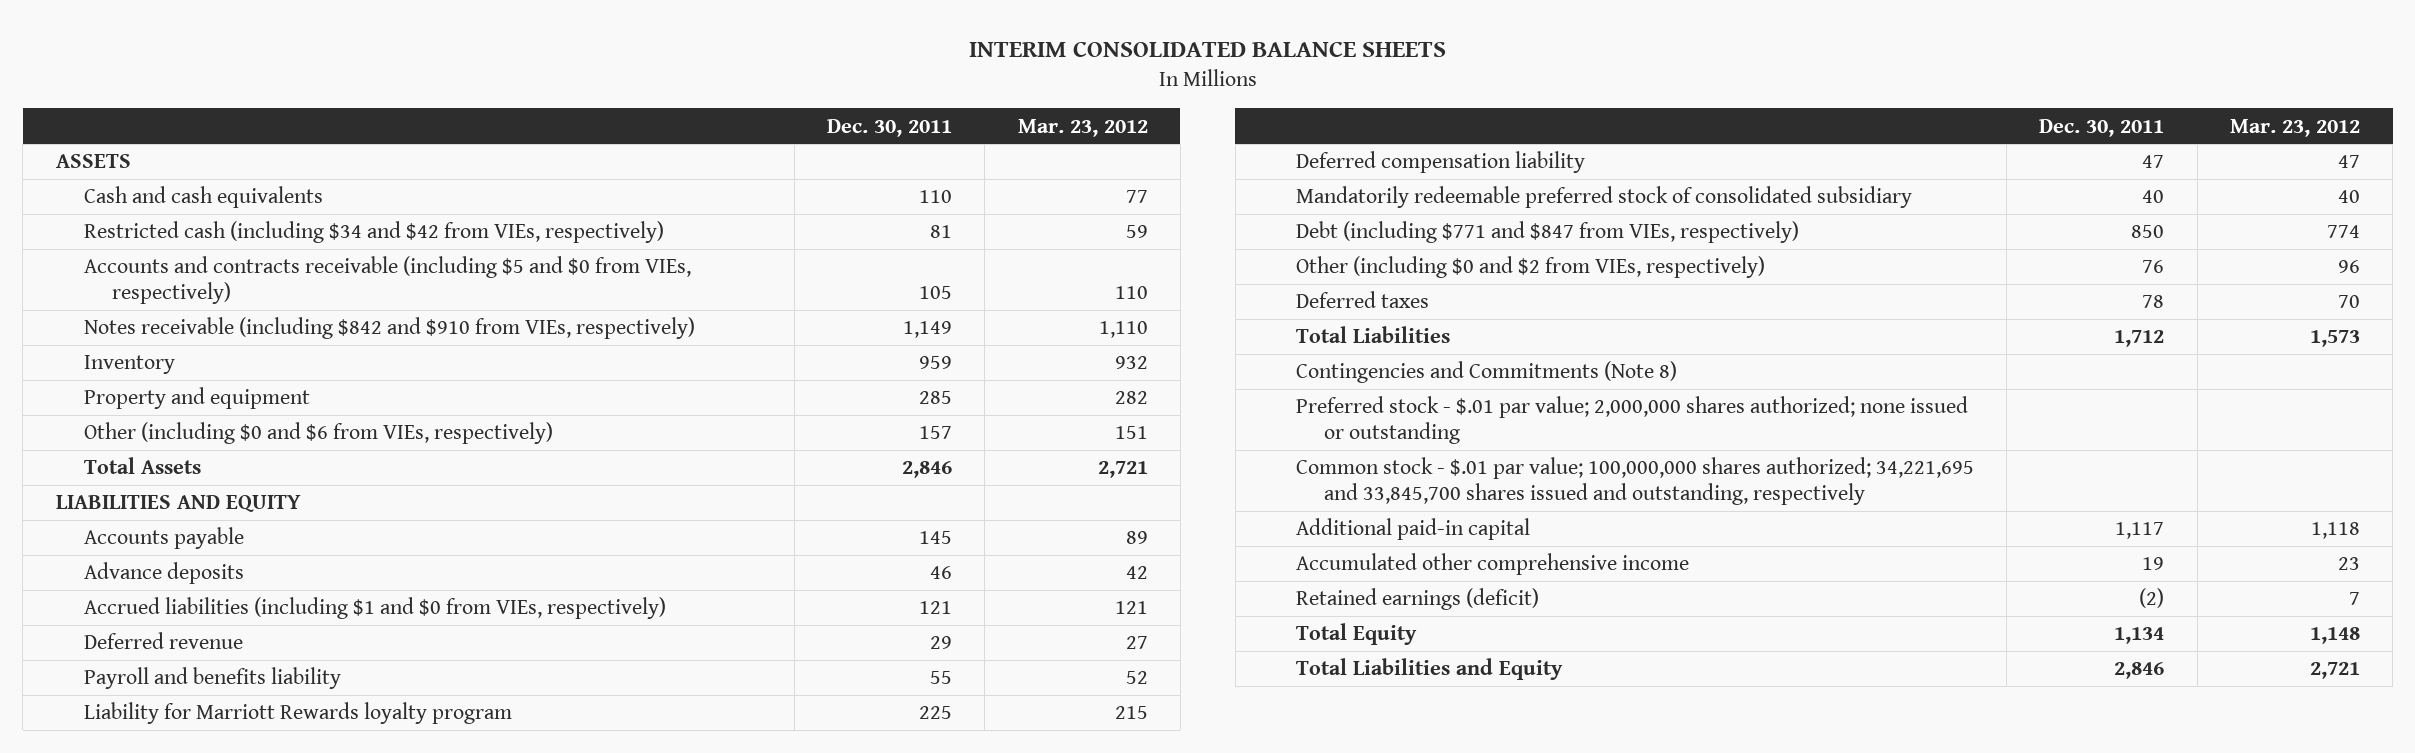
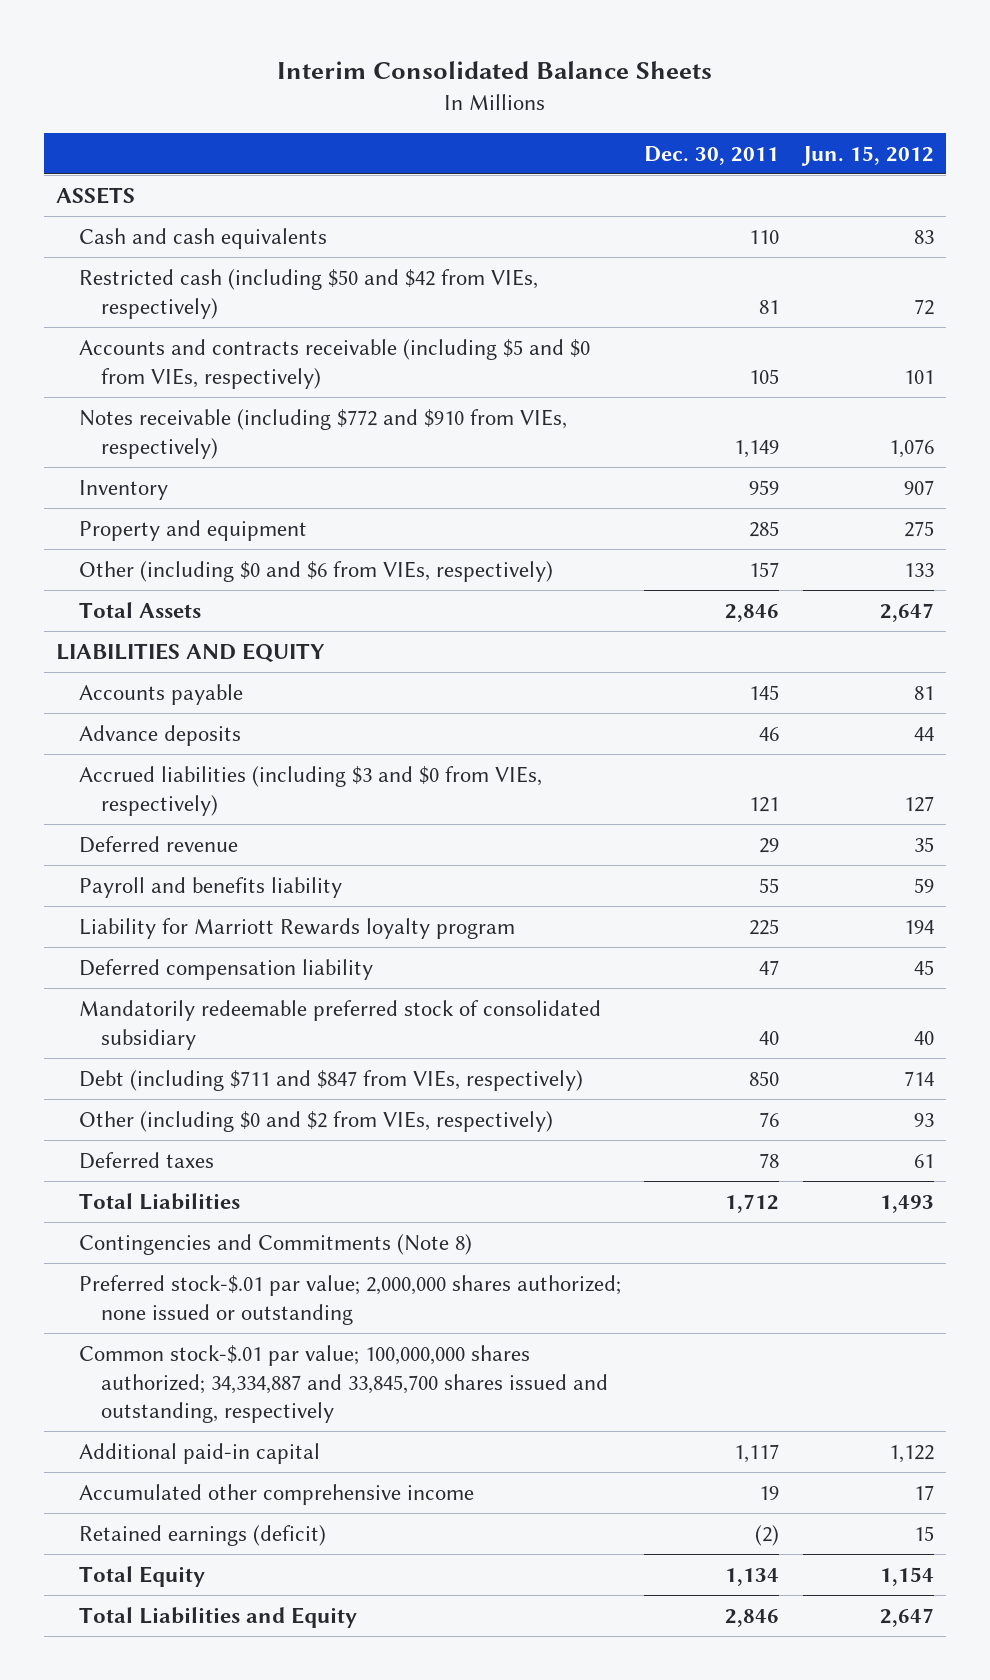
[968,40,1446,57] INTERIM CONSOLIDATED BALANCE SHEETS -> [277,61,713,80] Interim Consolidated Balance Sheets
[1017,118,1148,137] Mar. 23, 2012 -> none
none -> [801,145,935,166] Jun. 15, 2012
[83,221,664,244] Restricted cash (including $34 and $42 from VIEs, respectively) -> [78,268,538,319] Restricted cash (including $50 and $42 from VIEs, respectively)
[83,317,695,340] Notes receivable (including $842 and $910 from VIEs, respectively) -> [78,408,567,459] Notes receivable (including $772 and $910 from VIEs, respectively)
[83,597,666,620] Accrued liabilities (including $1 and $0 from VIEs, respectively) -> [78,765,542,816] Accrued liabilities (including $3 and $0 from VIEs, respectively)
[1295,221,1799,244] Debt (including $771 and $847 from VIEs, respectively) -> [78,1069,583,1091] Debt (including $711 and $847 from VIEs, respectively)
[1295,396,1968,445] Preferred stock - $.01 par value; 2,000,000 shares authorized; none issued or outstanding -> [78,1274,621,1325] Preferred stock-$.01 par value; 2,000,000 shares authorized; none issued or outstanding
[1295,457,1974,506] Common stock - $.01 par value; 100,000,000 shares authorized; 34,221,695 and 33,845,700 shares issued and outstanding, respectively -> [78,1344,609,1424] Common stock-$.01 par value; 100,000,000 shares authorized; 34,334,887 and 33,845,700 shares issued and outstanding, respectively

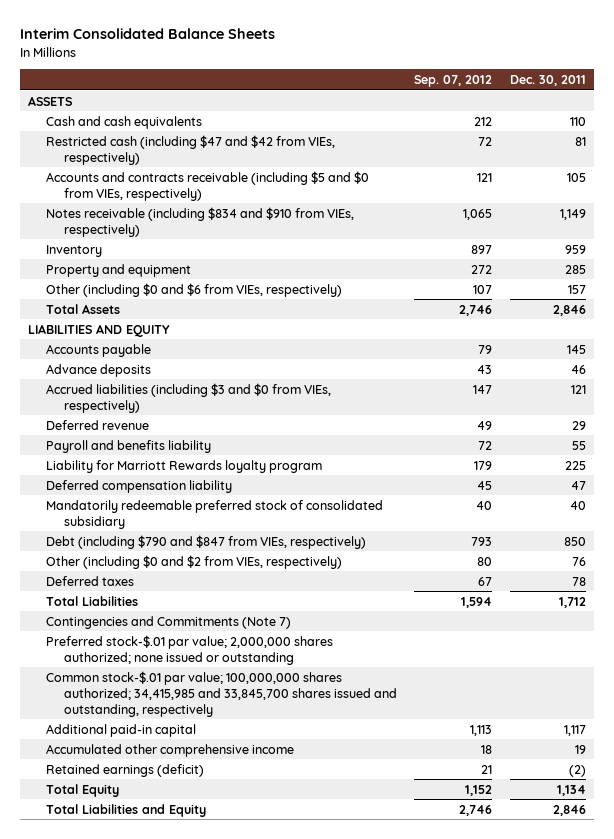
[801,145,935,166] Jun. 15, 2012 -> none
none -> [414,74,493,87] Sep. 07, 2012
[78,268,538,319] Restricted cash (including $50 and $42 from VIEs, respectively) -> [46,134,336,165] Restricted cash (including $47 and $42 from VIEs, respectively)
[78,408,567,459] Notes receivable (including $772 and $910 from VIEs, respectively) -> [46,206,355,237] Notes receivable (including $834 and $910 from VIEs, respectively)
[78,1069,583,1091] Debt (including $711 and $847 from VIEs, respectively) -> [46,534,367,549] Debt (including $790 and $847 from VIEs, respectively)
[78,1233,472,1255] Contingencies and Commitments (Note 8) -> [46,615,292,629] Contingencies and Commitments (Note 7)
[78,1344,609,1424] Common stock-$.01 par value; 100,000,000 shares authorized; 34,334,887 and 33,845,700 shares issued and outstanding, respectively -> [46,670,398,717] Common stock-$.01 par value; 100,000,000 shares authorized; 34,415,985 and 33,845,700 shares issued and outstanding, respectively

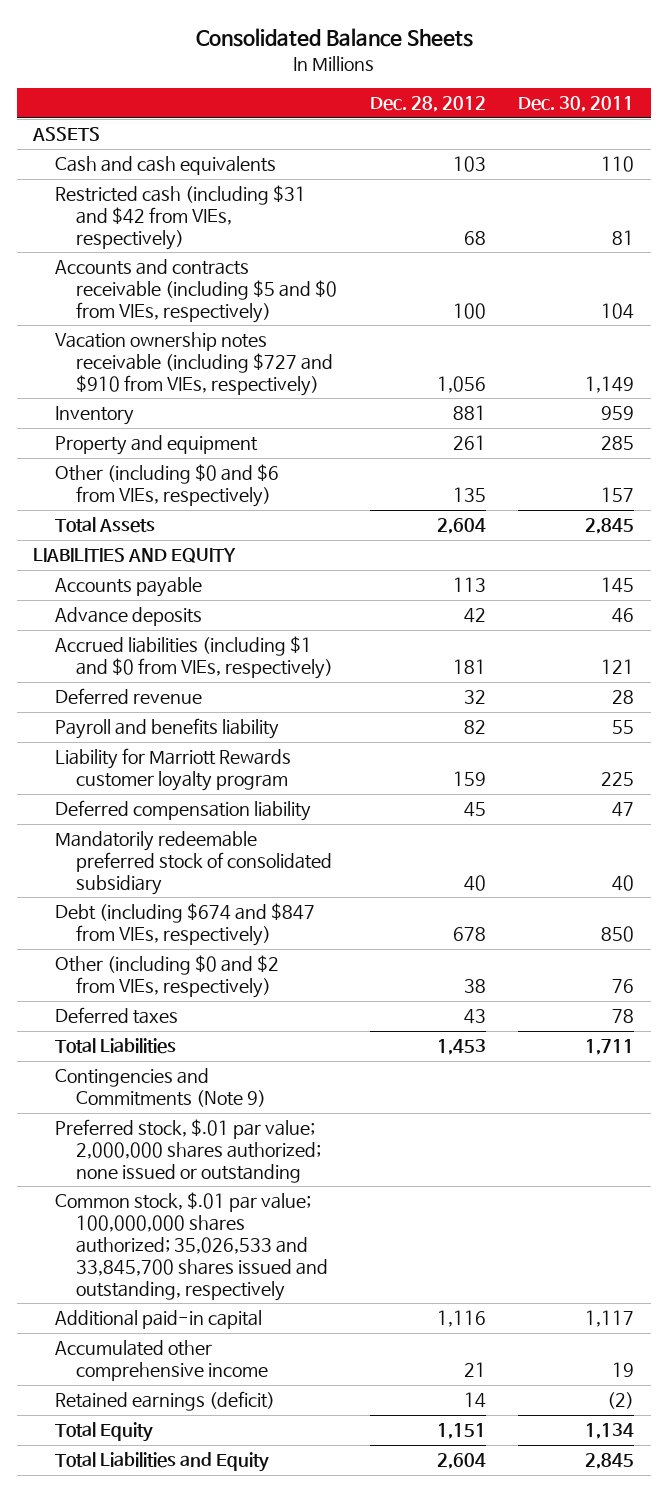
[19,28,275,40] Interim Consolidated Balance Sheets -> [195,28,473,48] Consolidated Balance Sheets
[414,74,493,87] Sep. 07, 2012 -> none
none -> [369,96,486,113] Dec. 28, 2012
[46,134,336,165] Restricted cash (including $47 and $42 from VIEs, respectively) -> [54,185,306,251] Restricted cash (including $31 and $42 from VIEs, respectively)
[566,172,586,182] 105 -> [601,303,635,320] 104
[46,206,355,237] Notes receivable (including $834 and $910 from VIEs, respectively) -> [54,332,334,397] Vacation ownership notes receivable (including $727 and $910 from VIEs, respectively)
[552,304,586,316] 2,846 -> [585,518,635,535] 2,845
[46,382,332,413] Accrued liabilities (including $3 and $0 from VIEs, respectively) -> [54,636,334,680] Accrued liabilities (including $1 and $0 from VIEs, respectively)
[571,420,586,430] 29 -> [612,690,635,705] 28
[46,459,323,473] Liability for Marriott Rewards loyalty program -> [54,748,291,792] Liability for Marriott Rewards customer loyalty program
[46,534,367,549] Debt (including $790 and $847 from VIEs, respectively) -> [54,903,315,947] Debt (including $674 and $847 from VIEs, respectively)
[558,596,586,608] 1,712 -> [585,1039,635,1056] 1,711
[46,615,292,629] Contingencies and Commitments (Note 7) -> [54,1068,267,1108] Contingencies and Commitments (Note 9)
[46,634,334,665] Preferred stock-$.01 par value; 2,000,000 shares authorized; none issued or outstanding -> [54,1119,322,1184] Preferred stock, $.01 par value; 2,000,000 shares authorized; none issued or outstanding
[46,670,398,717] Common stock-$.01 par value; 100,000,000 shares authorized; 34,415,985 and 33,845,700 shares issued and outstanding, respectively -> [54,1192,329,1302] Common stock, $.01 par value; 100,000,000 shares authorized; 35,026,533 and 33,845,700 shares issued and outstanding, respectively
[552,804,586,816] 2,846 -> [585,1453,635,1470] 2,845

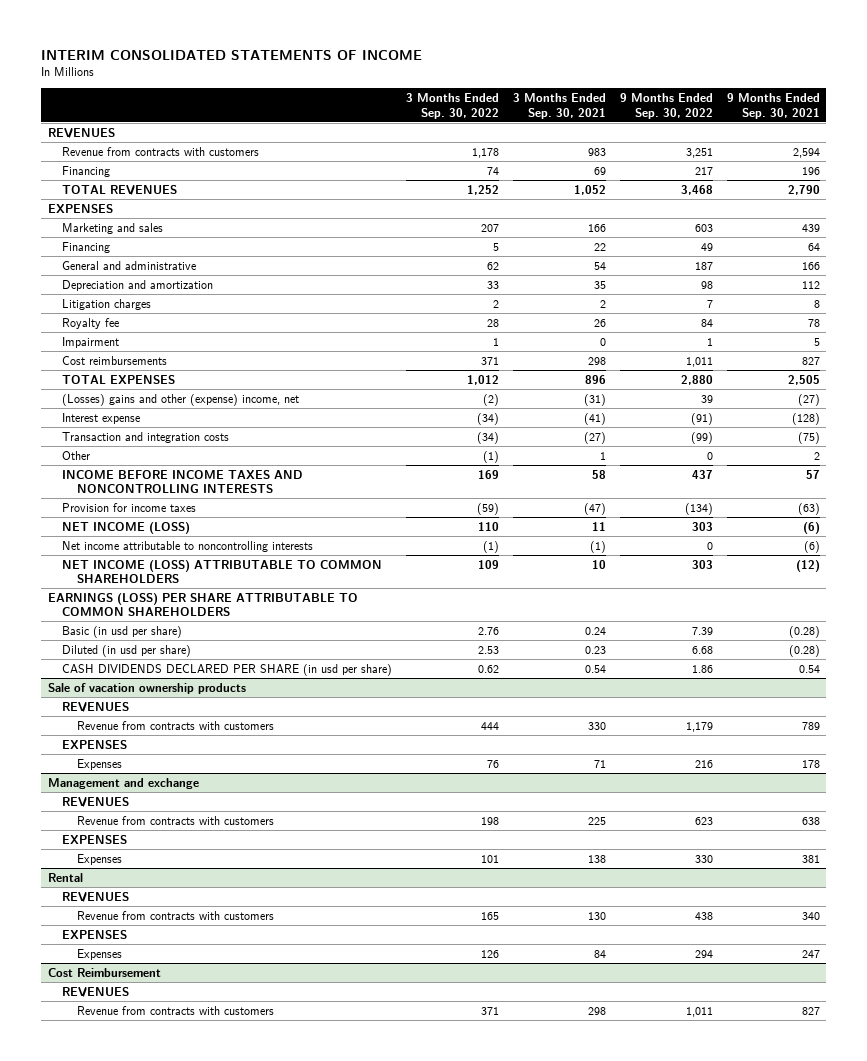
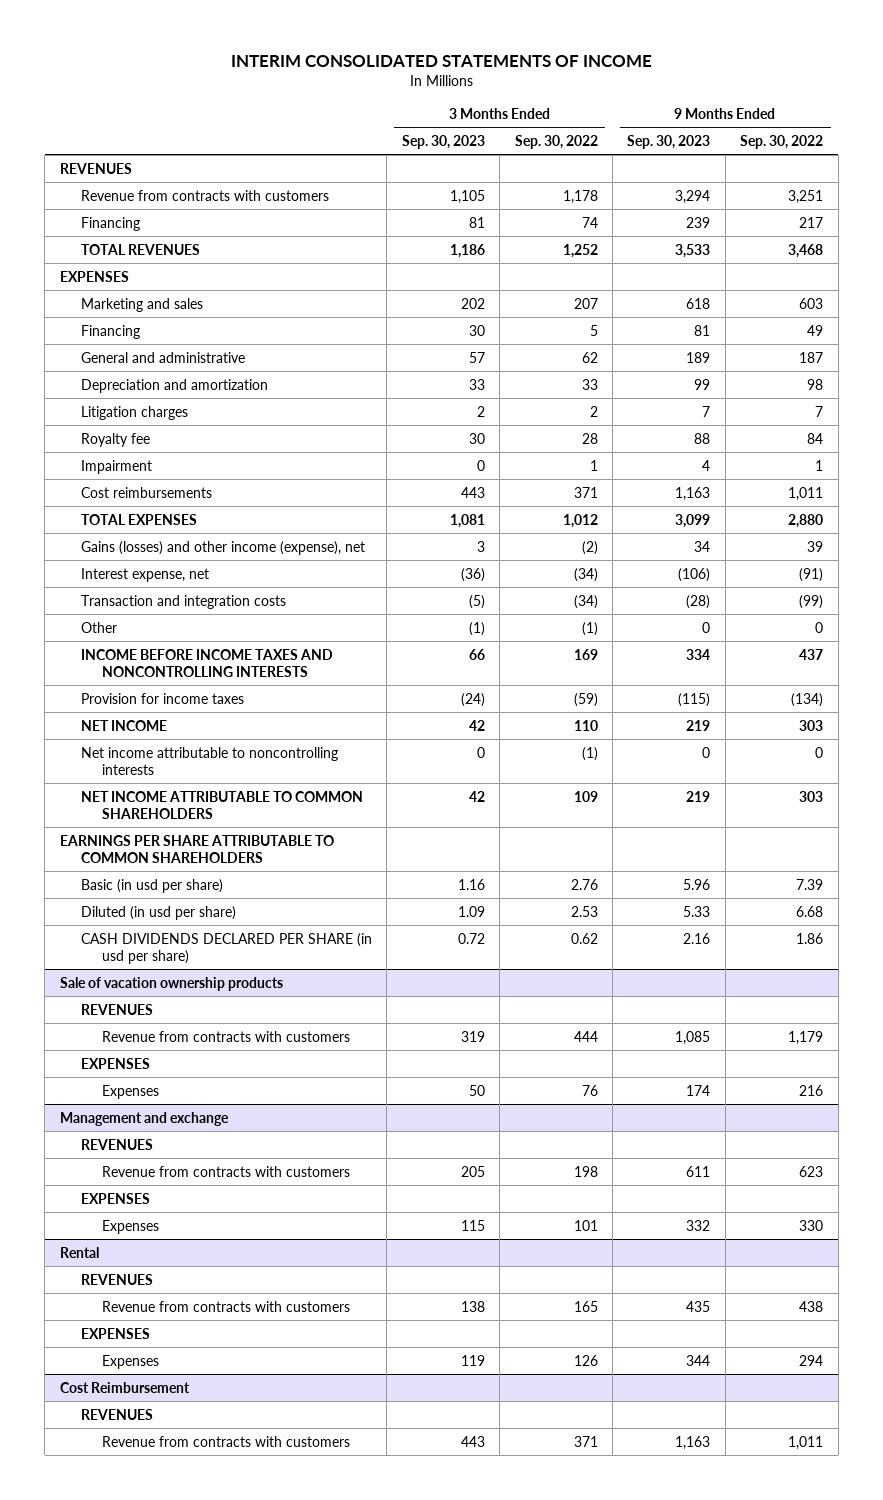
[512,93,606,119] 3 Months Ended Sep. 30, 2021 -> none
[726,93,820,119] 9 Months Ended Sep. 30, 2021 -> none
none -> [401,134,485,149] Sep. 30, 2023
none -> [627,134,711,149] Sep. 30, 2023
[62,393,300,406] (Losses) gains and other (expense) income, net -> [80,540,365,555] Gains (losses) and other income (expense), net
[62,412,141,424] Interest expense -> [80,567,209,582] Interest expense, net
[62,521,191,534] NET INCOME (LOSS) -> [80,719,167,731] NET INCOME
[62,559,383,584] NET INCOME (LOSS) ATTRIBUTABLE TO COMMON SHAREHOLDERS -> [80,790,363,819] NET INCOME ATTRIBUTABLE TO COMMON SHAREHOLDERS
[47,592,358,617] EARNINGS (LOSS) PER SHARE ATTRIBUTABLE TO COMMON SHAREHOLDERS -> [59,834,334,863] EARNINGS PER SHARE ATTRIBUTABLE TO COMMON SHAREHOLDERS

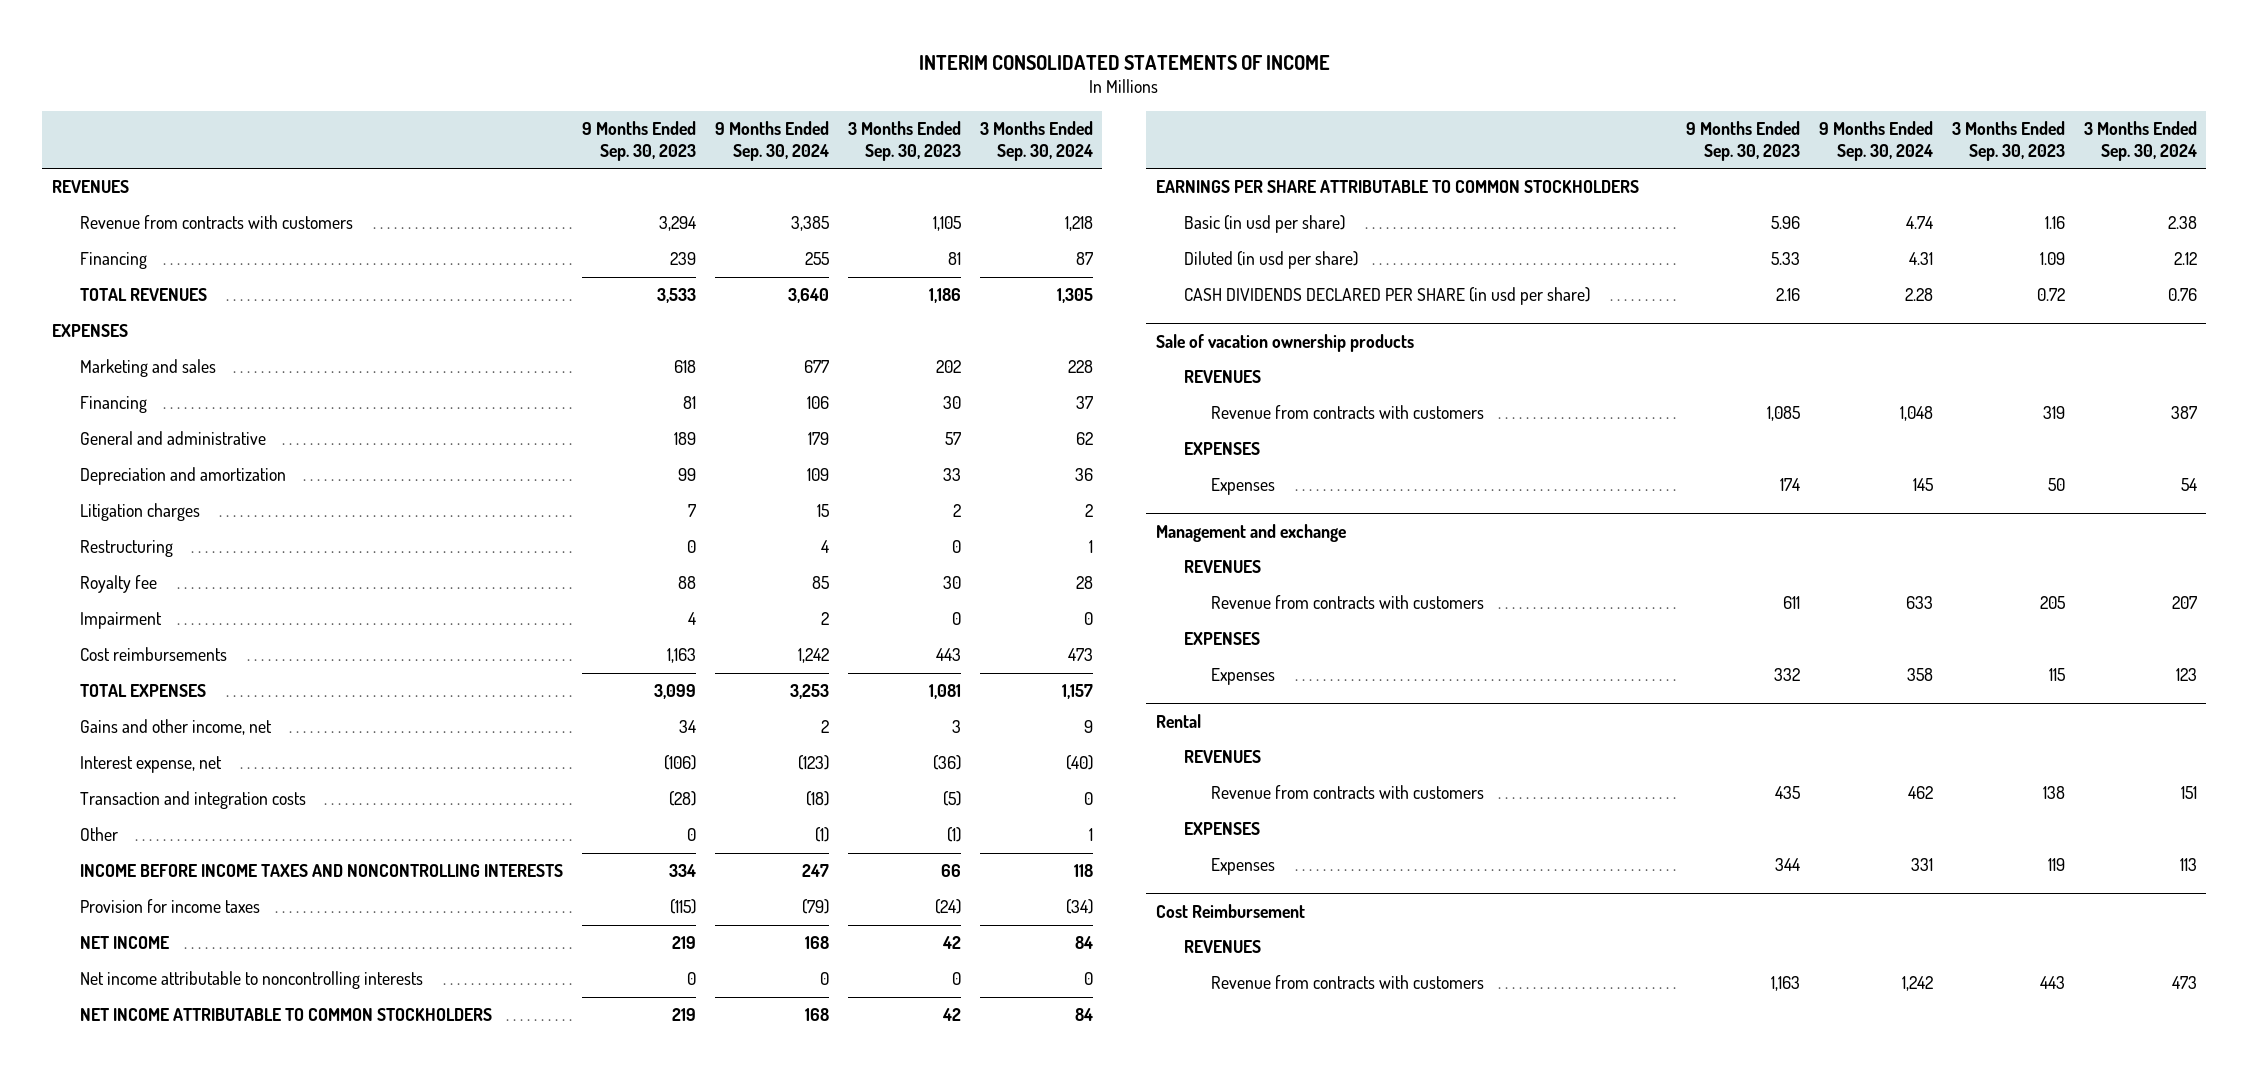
[514,134,598,149] Sep. 30, 2022 -> none
[740,134,824,149] Sep. 30, 2022 -> none
none -> [714,120,829,161] 9 Months Ended Sep. 30, 2024
none -> [979,120,1093,161] 3 Months Ended Sep. 30, 2024
none -> [79,540,173,558] Restructuring
[80,540,365,555] Gains (losses) and other income (expense), net -> [79,719,272,736] Gains and other income, net
[80,790,363,819] NET INCOME ATTRIBUTABLE TO COMMON SHAREHOLDERS -> [79,1008,492,1022] NET INCOME ATTRIBUTABLE TO COMMON STOCKHOLDERS
[59,834,334,863] EARNINGS PER SHARE ATTRIBUTABLE TO COMMON SHAREHOLDERS -> [1155,180,1639,194] EARNINGS PER SHARE ATTRIBUTABLE TO COMMON STOCKHOLDERS

